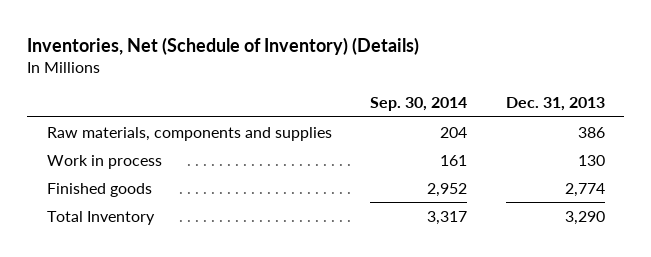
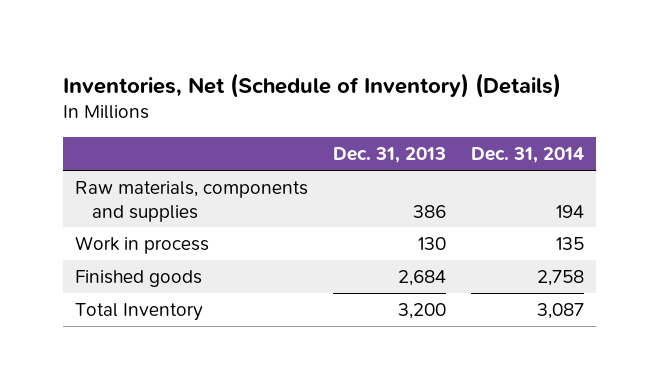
[370,97,468,112] Sep. 30, 2014 -> none
none -> [470,147,584,164] Dec. 31, 2014
[564,182,605,197] 2,774 -> [398,269,447,286] 2,684
[564,210,605,225] 3,290 -> [398,302,447,319] 3,200

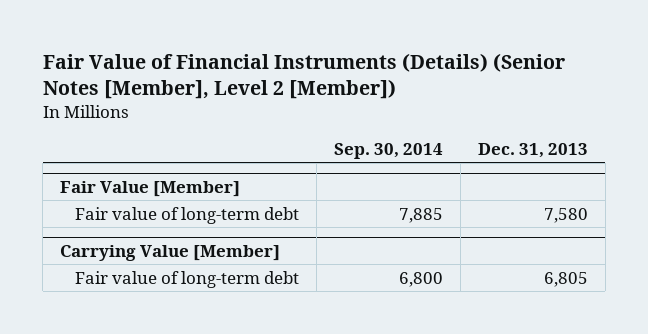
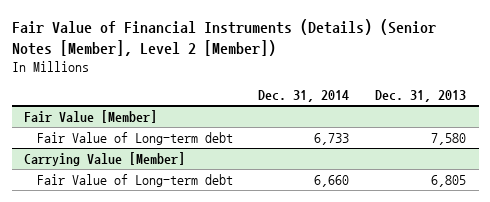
[333,143,443,160] Sep. 30, 2014 -> none
none -> [258,90,350,103] Dec. 31, 2014
[74,206,299,224] Fair value of long-term debt -> [36,131,233,145] Fair Value of Long-term debt
[74,270,299,288] Fair value of long-term debt -> [36,173,233,187] Fair Value of Long-term debt

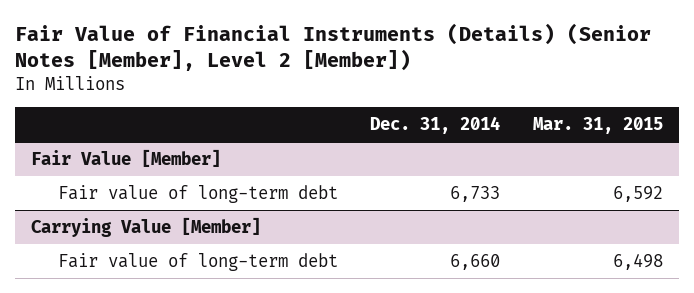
[374,90,466,103] Dec. 31, 2013 -> none
none -> [532,117,663,135] Mar. 31, 2015
[36,131,233,145] Fair Value of Long-term debt -> [57,185,338,204] Fair value of long-term debt
[36,173,233,187] Fair Value of Long-term debt -> [57,253,338,272] Fair value of long-term debt

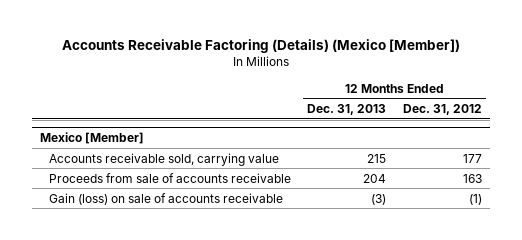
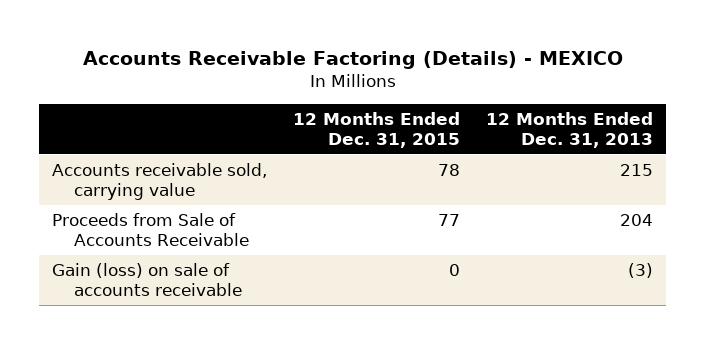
[62,39,461,54] Accounts Receivable Factoring (Details) (Mexico [Member]) -> [82,51,623,70] Accounts Receivable Factoring (Details) - MEXICO
[402,104,482,116] Dec. 31, 2012 -> none
none -> [293,112,461,148] 12 Months Ended Dec. 31, 2015
[40,131,145,144] Mexico [Member] -> none
[48,172,291,183] Proceeds from sale of accounts receivable -> [52,213,249,246] Proceeds from Sale of Accounts Receivable

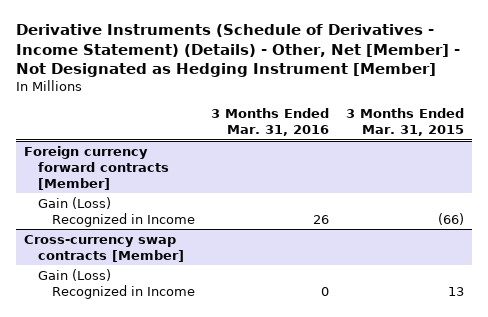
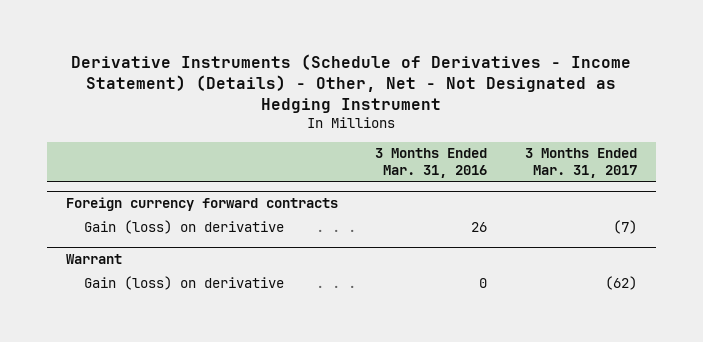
[16,24,461,78] Derivative Instruments (Schedule of Derivatives - Income Statement) (Details) - Other, Net [Member] - Not Designated as Hedging Instrument [Member] -> [71,53,632,113] Derivative Instruments (Schedule of Derivatives - Income Statement) (Details) - Other, Net - Not Designated as Hedging Instrument
[345,108,464,136] 3 Months Ended Mar. 31, 2015 -> none
none -> [524,148,637,178] 3 Months Ended Mar. 31, 2017
[24,234,185,262] Cross-currency swap contracts [Member] -> none
[24,145,170,190] Foreign currency forward contracts [Member] -> [65,196,338,211] Foreign currency forward contracts
[38,196,195,227] Gain (Loss) Recognized in Income -> [84,219,285,234] Gain (loss) on derivative
none -> [65,253,122,264] Warrant
[38,268,195,299] Gain (Loss) Recognized in Income -> [84,275,285,290] Gain (loss) on derivative

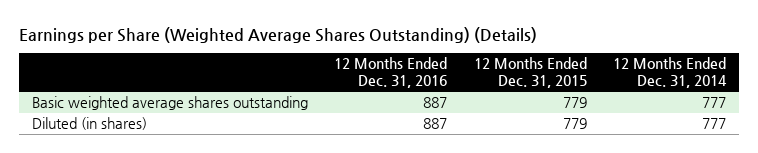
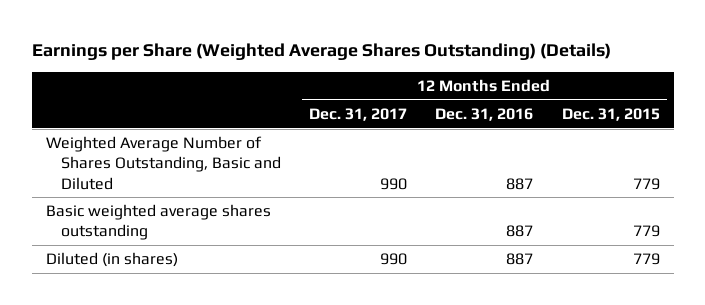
[613,57,728,89] 12 Months Ended Dec. 31, 2014 -> none
none -> [309,107,408,121] Dec. 31, 2017
none -> [45,136,282,190] Weighted Average Number of Shares Outstanding, Basic and Diluted

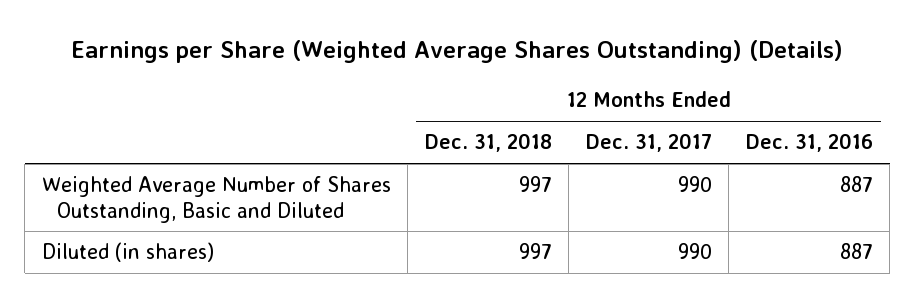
[561,107,660,121] Dec. 31, 2015 -> none
none -> [424,133,552,153] Dec. 31, 2018
[45,204,271,241] Basic weighted average shares outstanding -> none

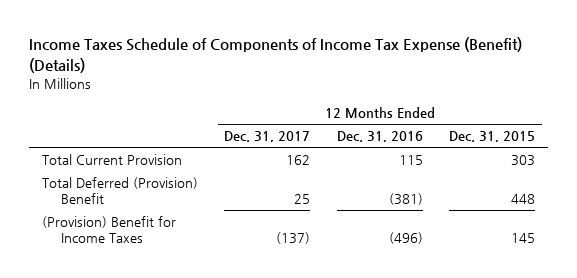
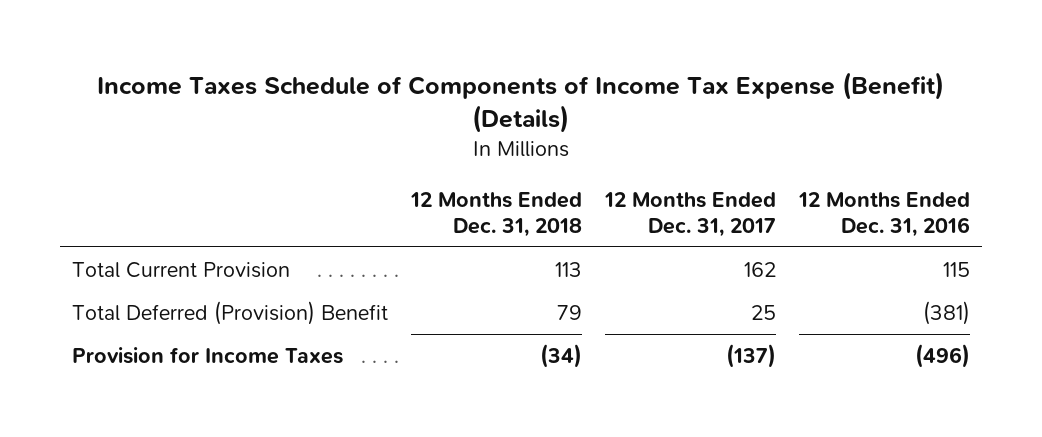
[449,131,536,143] Dec. 31, 2015 -> none
none -> [409,191,582,237] 12 Months Ended Dec. 31, 2018
[41,216,176,243] (Provision) Benefit for Income Taxes -> [71,346,343,364] Provision for Income Taxes

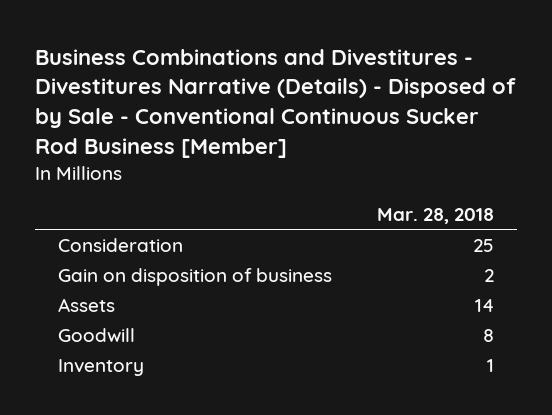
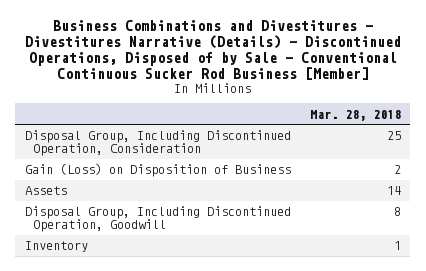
[34,48,516,158] Business Combinations and Divestitures - Divestitures Narrative (Details) - Disposed of by Sale - Conventional Continuous Sucker Rod Business [Member] -> [24,20,401,81] Business Combinations and Divestitures - Divestitures Narrative (Details) - Discontinued Operations, Disposed of by Sale - Conventional Continuous Sucker Rod Business [Member]
[57,237,183,252] Consideration -> [24,130,291,157] Disposal Group, Including Discontinued Operation, Consideration
[57,267,332,286] Gain on disposition of business -> [24,163,291,178] Gain (Loss) on Disposition of Business
[57,327,135,342] Goodwill -> [24,206,291,233] Disposal Group, Including Discontinued Operation, Goodwill

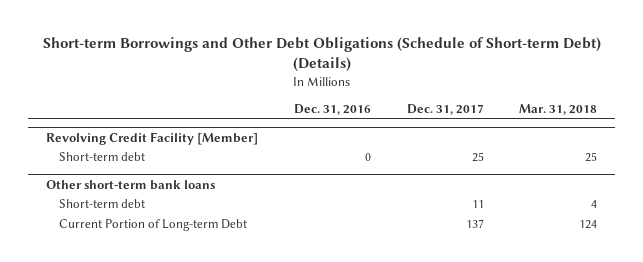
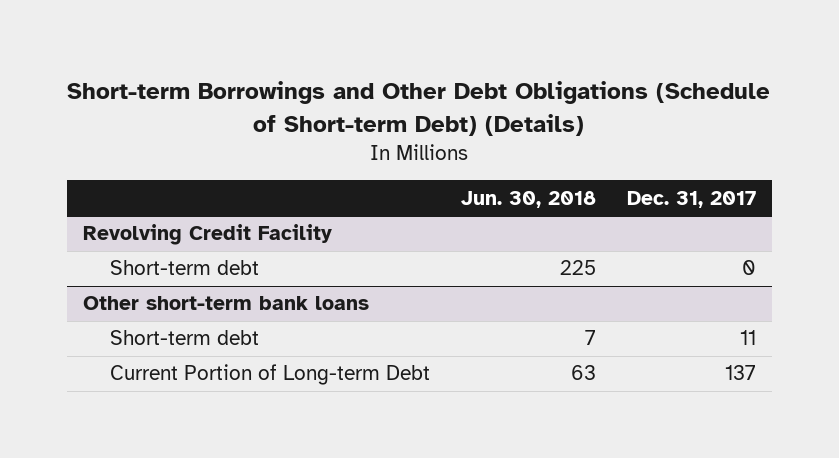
[293,103,371,115] Dec. 31, 2016 -> none
[519,103,598,115] Mar. 31, 2018 -> none
none -> [461,190,597,208] Jun. 30, 2018
[45,131,258,145] Revolving Credit Facility [Member] -> [82,224,332,246] Revolving Credit Facility
[471,152,484,163] 25 -> [742,260,757,276] 0

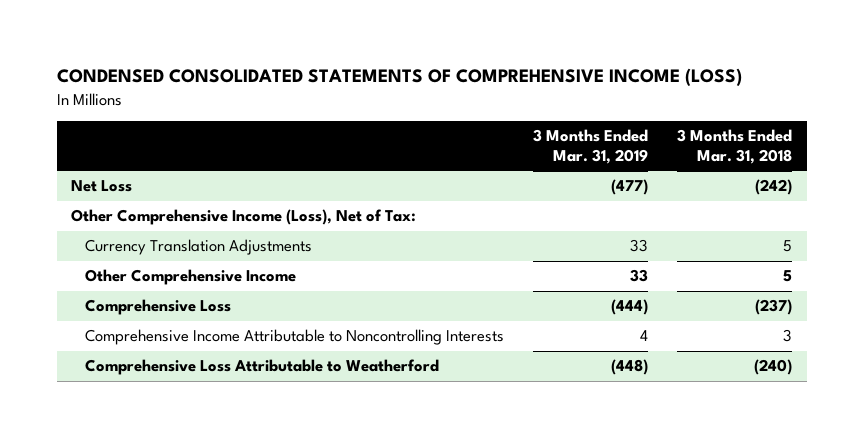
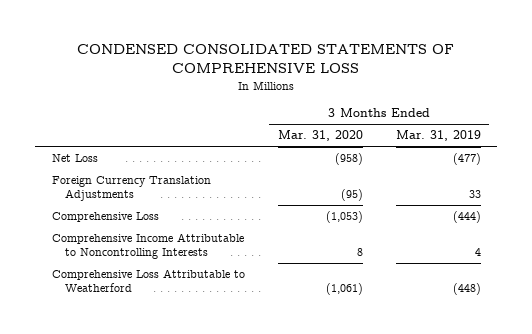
[56,68,742,87] CONDENSED CONSOLIDATED STATEMENTS OF COMPREHENSIVE INCOME (LOSS) -> [77,44,455,74] CONDENSED CONSOLIDATED STATEMENTS OF COMPREHENSIVE LOSS
[677,129,793,164] 3 Months Ended Mar. 31, 2018 -> none
none -> [277,130,363,142] Mar. 31, 2020
[71,209,417,226] Other Comprehensive Income (Loss), Net of Tax: -> none
[85,269,297,286] Other Comprehensive Income -> none
[85,239,313,256] Currency Translation Adjustments -> [51,176,211,202] Foreign Currency Translation Adjustments

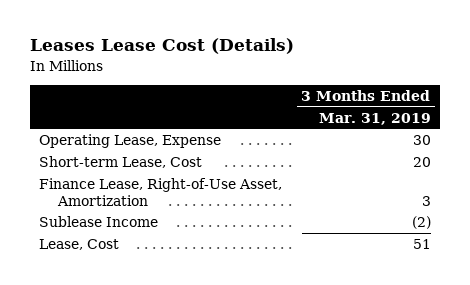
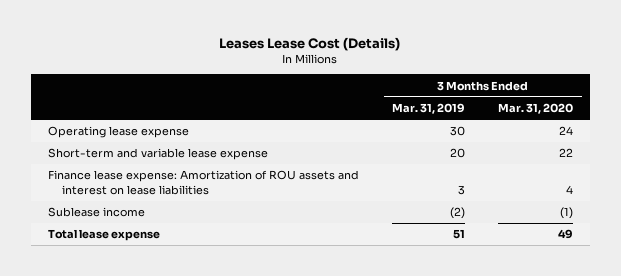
none -> [498,102,574,114] Mar. 31, 2020
[39,134,222,149] Operating Lease, Expense -> [47,126,189,139] Operating lease expense
[39,156,203,169] Short-term Lease, Cost -> [47,148,268,161] Short-term and variable lease expense
[39,178,283,206] Finance Lease, Right-of-Use Asset, Amortization -> [47,170,359,195] Finance lease expense: Amortization of ROU assets and interest on lease liabilities
[39,216,159,228] Sublease Income -> [47,207,145,218] Sublease income
[39,239,120,251] Lease, Cost -> [47,229,160,242] Total lease expense

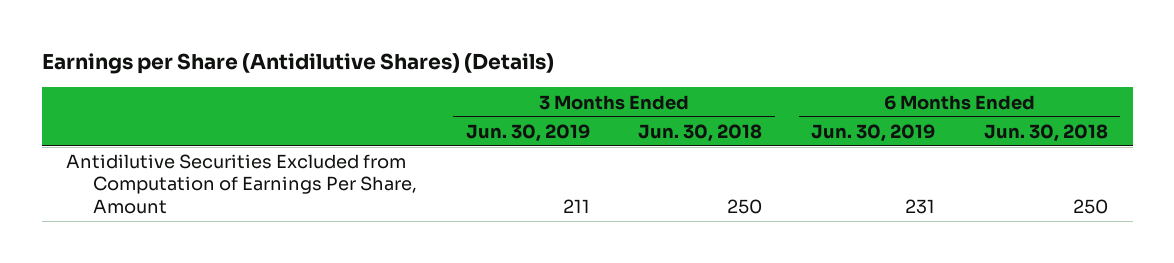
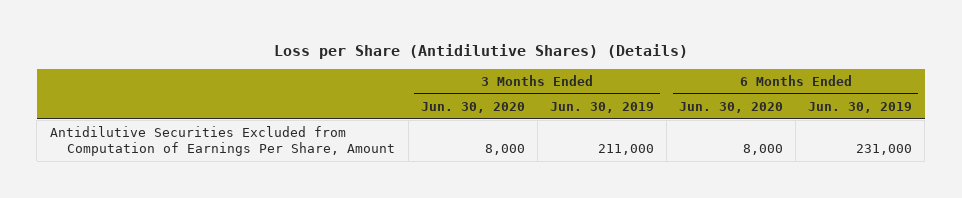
[41,53,554,75] Earnings per Share (Antidilutive Shares) (Details) -> [273,44,688,60] Loss per Share (Antidilutive Shares) (Details)
[638,123,763,142] Jun. 30, 2018 -> none
[984,123,1109,142] Jun. 30, 2018 -> none
none -> [420,101,525,113] Jun. 30, 2020
none -> [678,101,783,113] Jun. 30, 2020
[562,198,590,213] 211 -> [597,143,654,155] 211,000
[905,198,936,214] 231 -> [856,143,913,155] 231,000

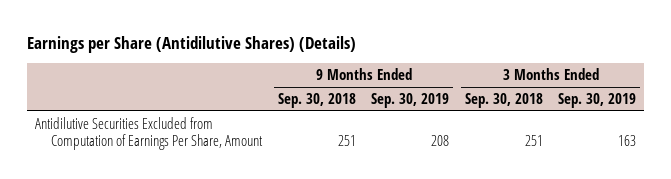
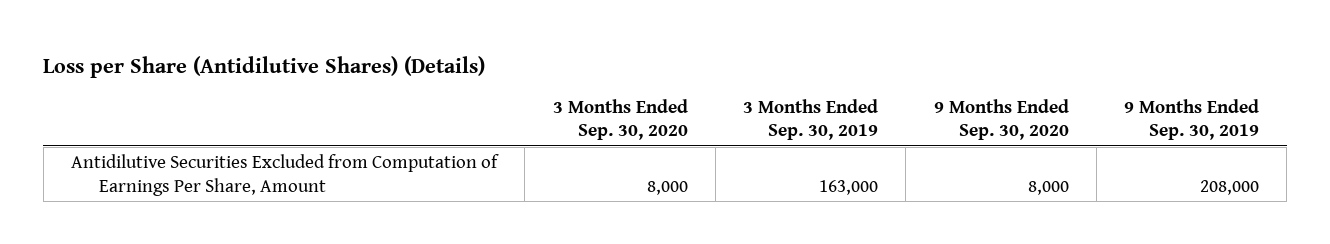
[26,36,356,54] Earnings per Share (Antidilutive Shares) (Details) -> [43,55,486,78] Loss per Share (Antidilutive Shares) (Details)
[277,93,356,109] Sep. 30, 2018 -> none
[464,93,543,109] Sep. 30, 2018 -> none
none -> [552,98,688,141] 3 Months Ended Sep. 30, 2020
none -> [933,98,1069,141] 9 Months Ended Sep. 30, 2020
[431,134,450,146] 208 -> [1199,179,1259,195] 208,000
[618,134,637,146] 163 -> [819,179,879,195] 163,000

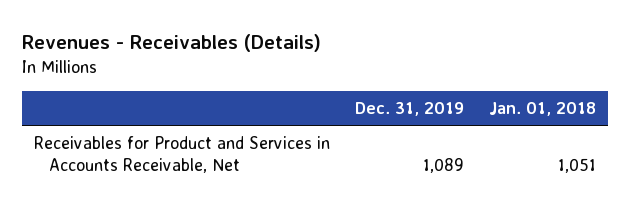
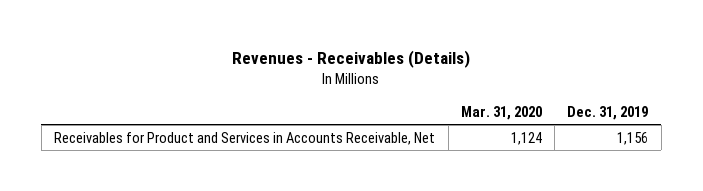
[489,102,597,117] Jan. 01, 2018 -> none
none -> [460,105,542,120] Mar. 31, 2020
[423,157,465,173] 1,089 -> [617,131,649,145] 1,156

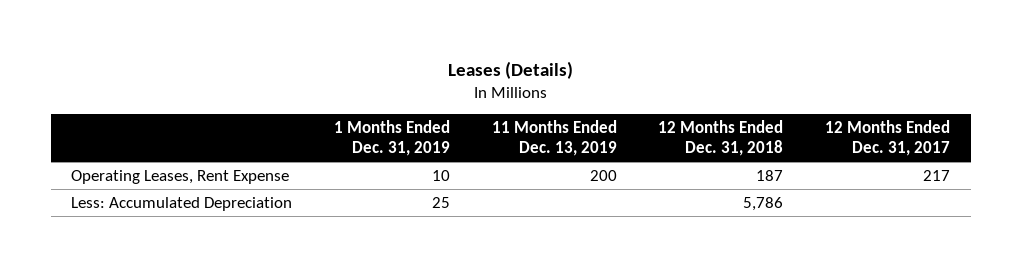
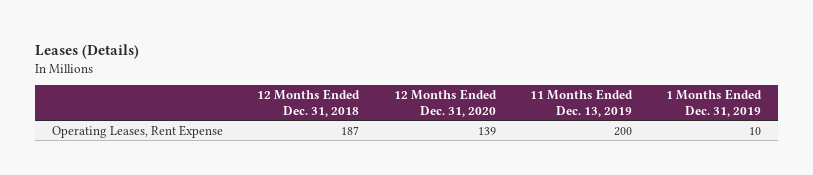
[824,119,950,157] 12 Months Ended Dec. 31, 2017 -> none
none -> [393,89,497,118] 12 Months Ended Dec. 31, 2020
[71,196,293,211] Less: Accumulated Depreciation -> none

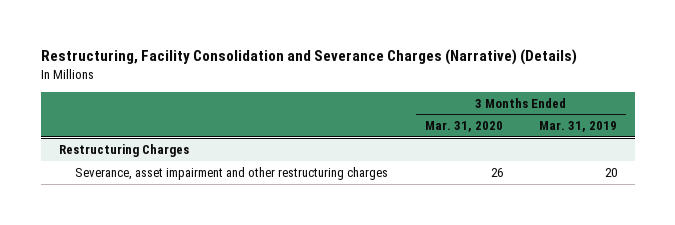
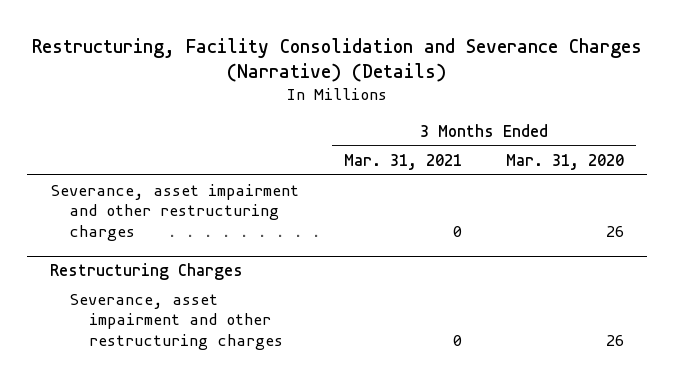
[538,121,617,133] Mar. 31, 2019 -> none
none -> [343,153,462,170] Mar. 31, 2021
none -> [49,184,299,241] Severance, asset impairment and other restructuring charges

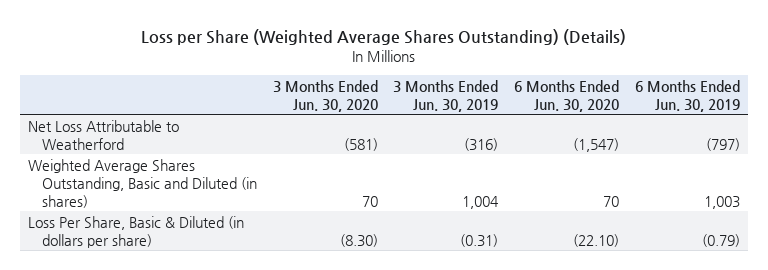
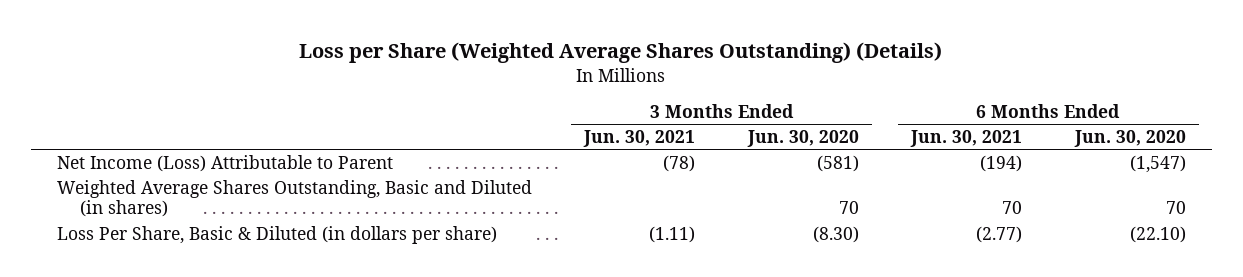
[393,79,499,112] 3 Months Ended Jun. 30, 2019 -> none
[634,79,740,112] 6 Months Ended Jun. 30, 2019 -> none
none -> [583,130,696,148] Jun. 30, 2021
none -> [910,130,1023,148] Jun. 30, 2021
[27,119,179,150] Net Loss Attributable to Weatherford -> [57,154,394,172] Net Income (Loss) Attributable to Parent

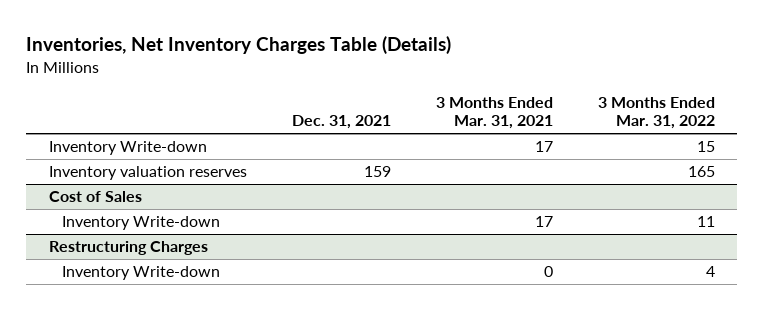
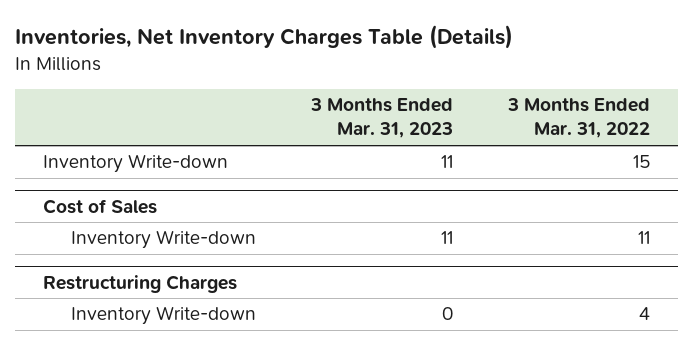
[291,115,391,130] Dec. 31, 2021 -> none
[435,96,553,130] 3 Months Ended Mar. 31, 2021 -> none
none -> [309,98,453,139] 3 Months Ended Mar. 31, 2023
[48,166,247,181] Inventory valuation reserves -> none

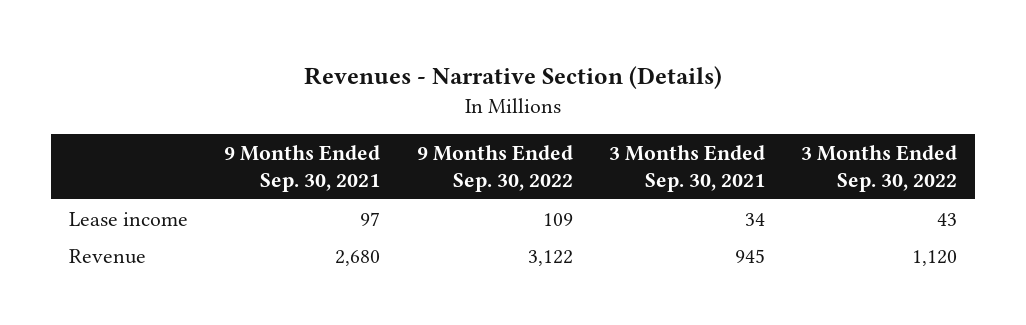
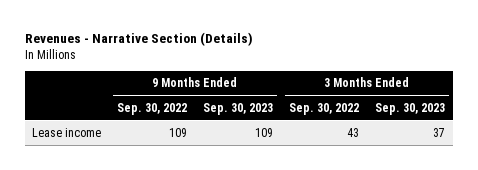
[224,144,381,193] 9 Months Ended Sep. 30, 2021 -> none
[608,144,765,193] 3 Months Ended Sep. 30, 2021 -> none
none -> [203,102,274,115] Sep. 30, 2023
none -> [375,102,446,115] Sep. 30, 2023
[69,248,147,264] Revenue -> none

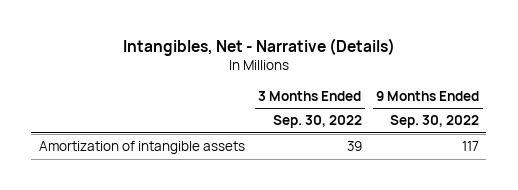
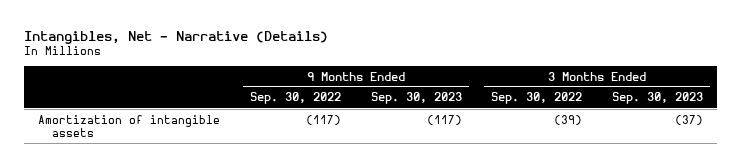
none -> [370,92,462,105] Sep. 30, 2023
none -> [611,92,703,105] Sep. 30, 2023
[346,141,362,152] 39 -> [554,114,583,125] (39)
[462,141,480,152] 117 -> [305,114,341,125] (117)

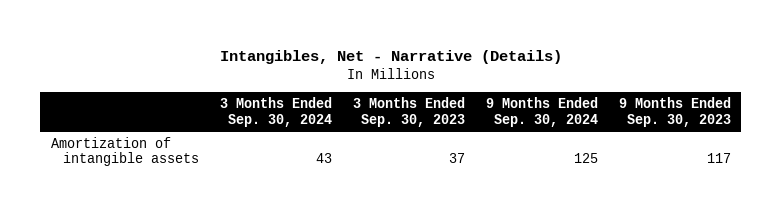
[249,92,341,105] Sep. 30, 2022 -> none
[491,92,583,105] Sep. 30, 2022 -> none
none -> [219,97,332,127] 3 Months Ended Sep. 30, 2024
none -> [485,97,598,127] 9 Months Ended Sep. 30, 2024
[426,114,462,125] (117) -> [706,153,731,164] 117
[674,114,703,125] (37) -> [448,153,465,164] 37

